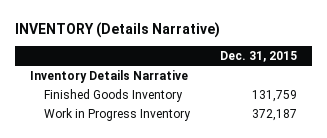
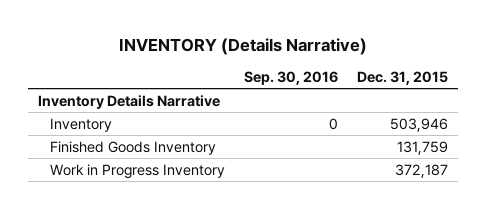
none -> [244,71,339,86] Sep. 30, 2016
none -> [50,117,113,132] Inventory

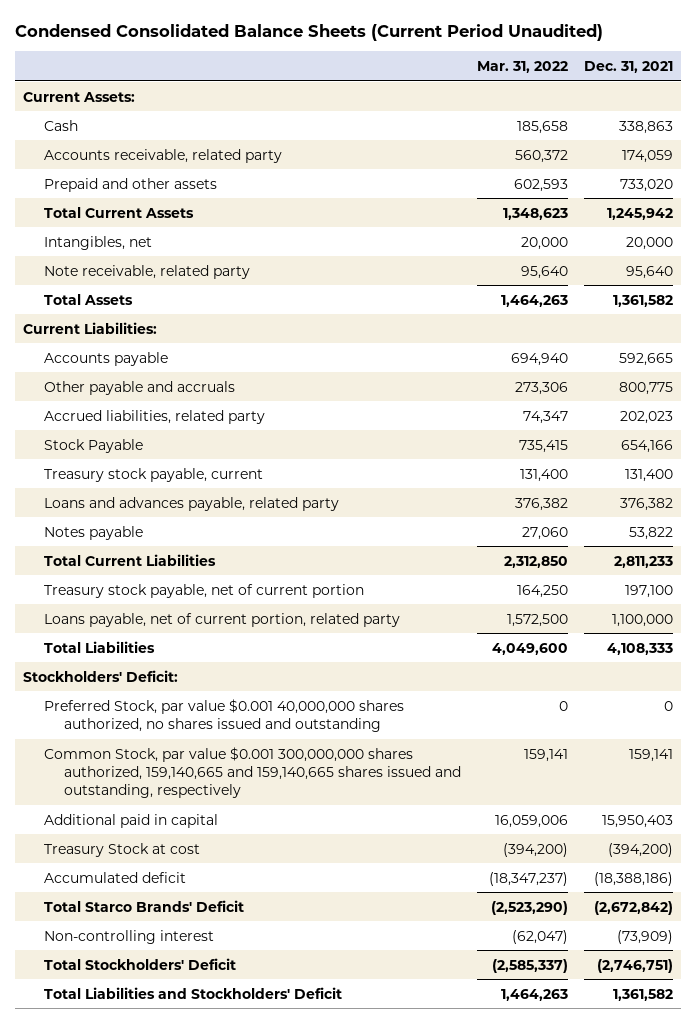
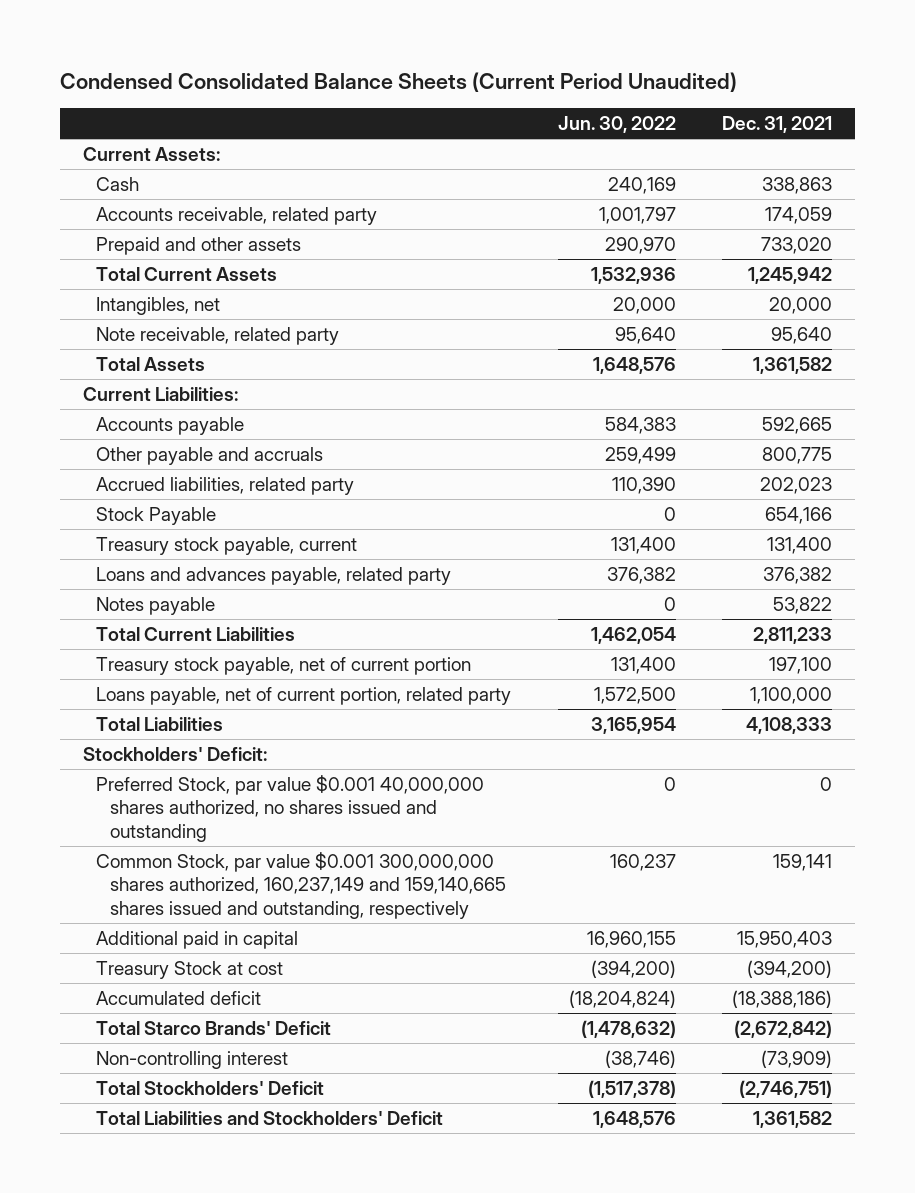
[477,60,569,73] Mar. 31, 2022 -> none
none -> [557,115,676,133] Jun. 30, 2022
[43,746,462,799] Common Stock, par value $0.001 300,000,000 shares authorized, 159,140,665 and 159,140,665 shares issued and outstanding, respectively -> [96,851,506,919] Common Stock, par value $0.001 300,000,000 shares authorized, 160,237,149 and 159,140,665 shares issued and outstanding, respectively

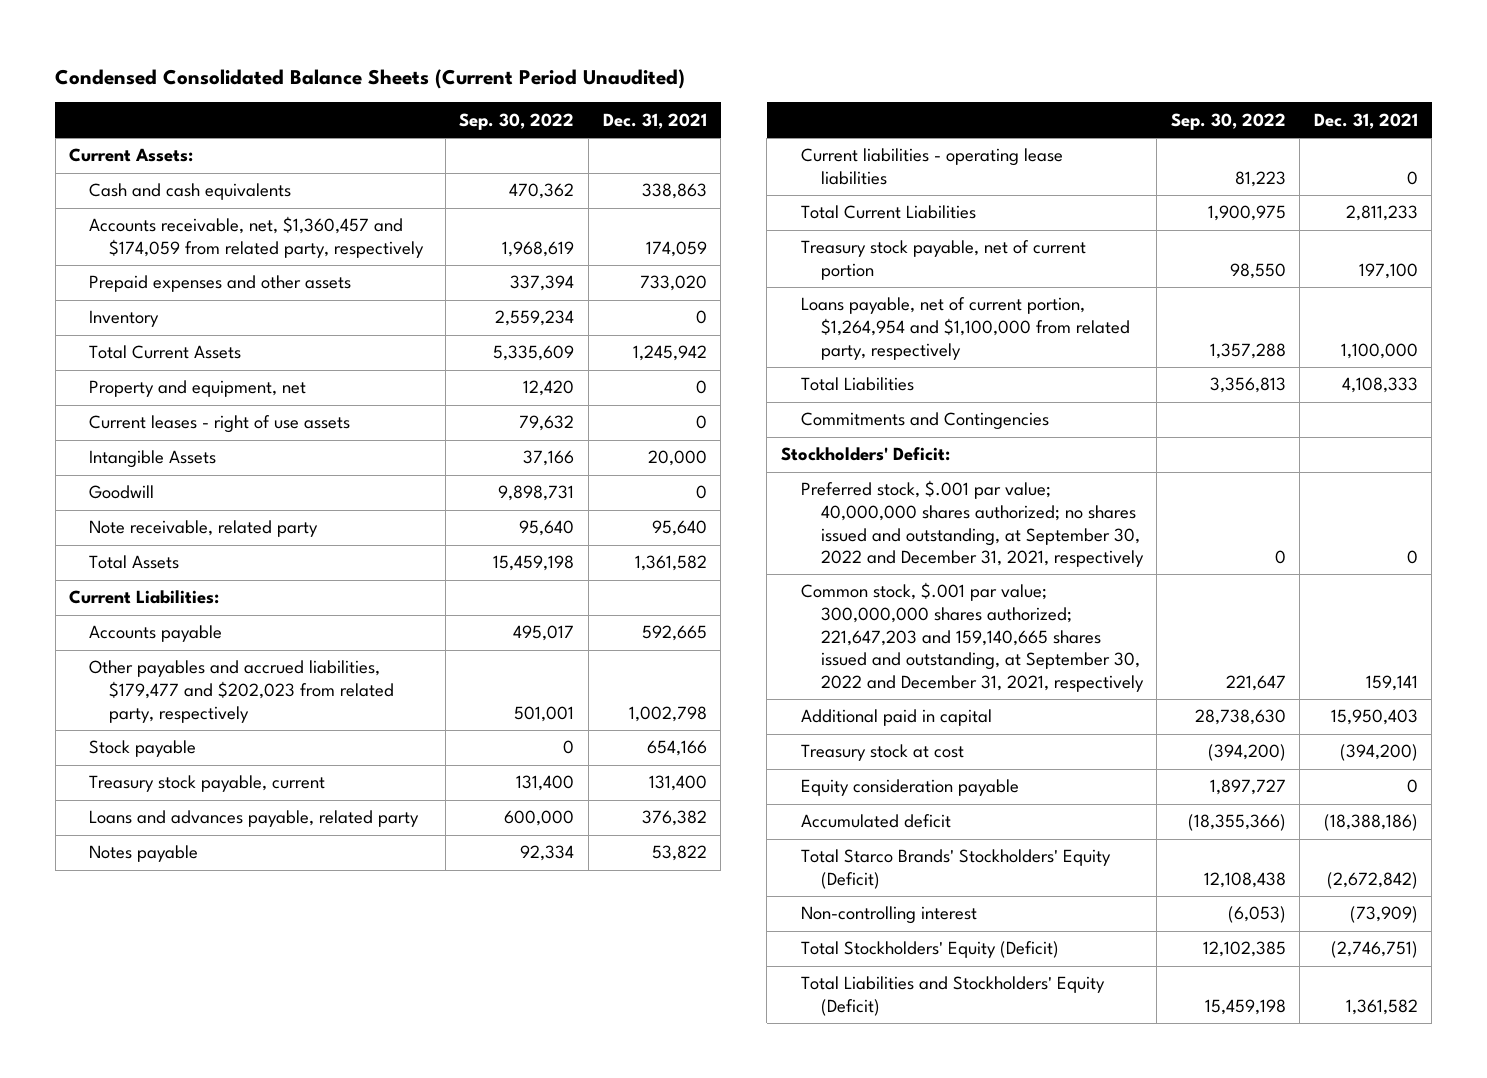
[557,115,676,133] Jun. 30, 2022 -> none
none -> [459,112,575,130] Sep. 30, 2022
[96,176,140,191] Cash -> [89,183,292,201] Cash and cash equivalents
[96,206,378,225] Accounts receivable, related party -> [89,216,425,258] Accounts receivable, net, $1,360,457 and $174,059 from related party, respectively
[96,236,302,255] Prepaid and other assets -> [89,275,352,293] Prepaid expenses and other assets
none -> [89,310,160,328] Inventory
none -> [89,380,307,398] Property and equipment, net
none -> [89,415,351,434] Current leases - right of use assets
[96,296,221,315] Intangibles, net -> [89,450,217,469] Intangible Assets
none -> [89,485,155,500] Goodwill
[96,446,324,465] Other payable and accruals -> none
[96,476,355,495] Accrued liabilities, related party -> none
none -> [89,660,395,723] Other payables and accrued liabilities, $179,477 and $202,023 from related party, respectively
[96,506,217,525] Stock Payable -> [89,740,197,758] Stock payable
none -> [800,148,1063,185] Current liabilities - operating lease liabilities
[96,686,512,705] Loans payable, net of current portion, related party -> [800,297,1130,360] Loans payable, net of current portion, $1,264,954 and $1,100,000 from related party, respectively
none -> [800,412,1049,431] Commitments and Contingencies
[96,774,485,842] Preferred Stock, par value $0.001 40,000,000 shares authorized, no shares issued and outstanding -> [800,480,1144,568] Preferred stock, $.001 par value; 40,000,000 shares authorized; no shares issued and outstanding, at September 30, 2022 and December 31, 2021, respectively
[96,851,506,919] Common Stock, par value $0.001 300,000,000 shares authorized, 160,237,149 and 159,140,665 shares issued and outstanding, respectively -> [800,582,1144,692] Common stock, $.001 par value; 300,000,000 shares authorized; 221,647,203 and 159,140,665 shares issued and outstanding, at September 30, 2022 and December 31, 2021, respectively
[96,960,284,979] Treasury Stock at cost -> [800,744,964,762] Treasury stock at cost
none -> [800,779,1019,797] Equity consideration payable
[96,1020,332,1035] Total Starco Brands' Deficit -> [800,849,1111,889] Total Starco Brands' Stockholders' Equity (Deficit)
[96,1080,325,1095] Total Stockholders' Deficit -> [800,941,1059,959] Total Stockholders' Equity (Deficit)
[96,1110,444,1125] Total Liabilities and Stockholders' Deficit -> [800,976,1105,1016] Total Liabilities and Stockholders' Equity (Deficit)

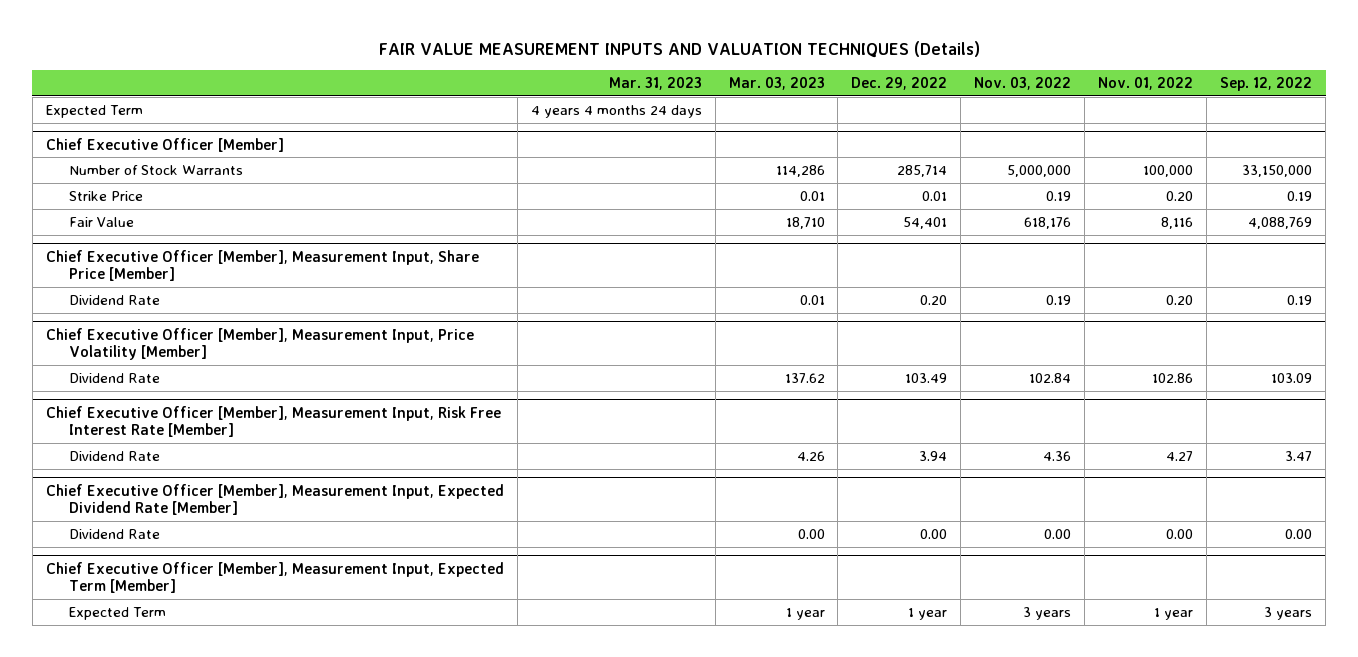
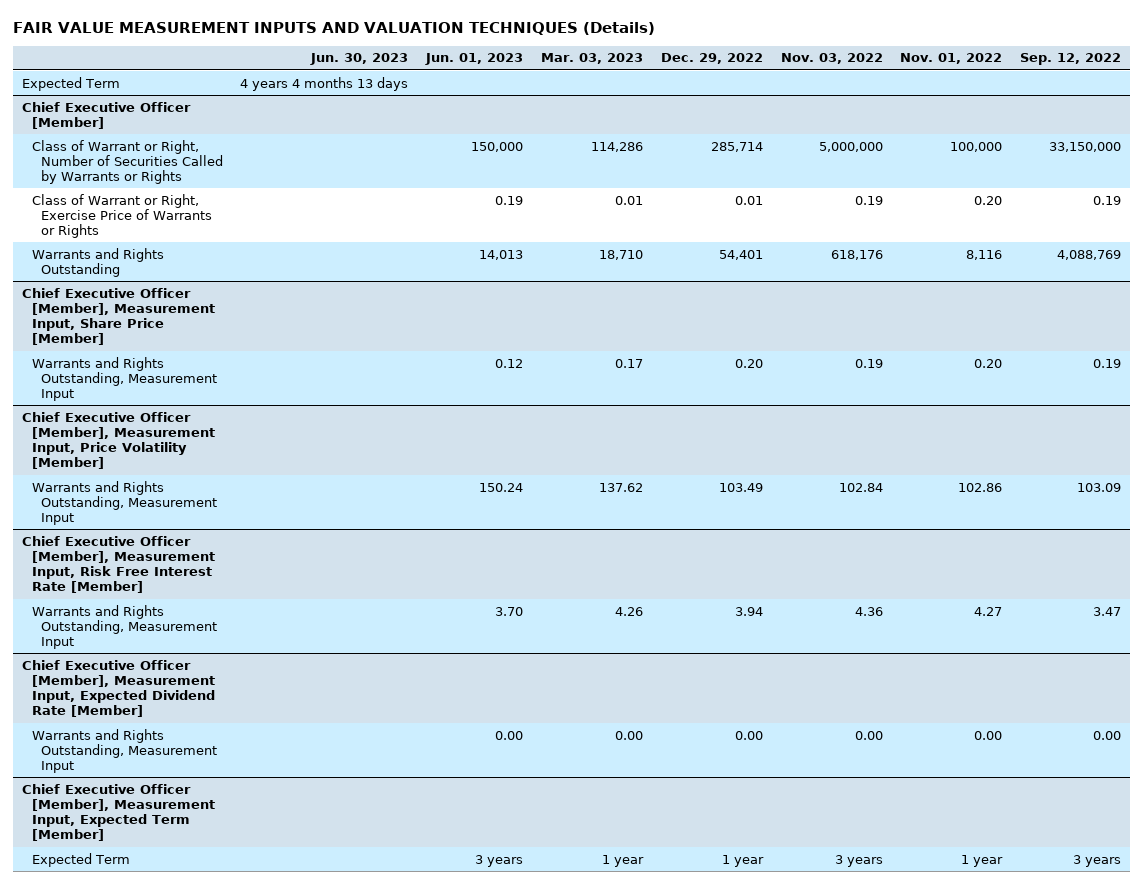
[608,76,702,90] Mar. 31, 2023 -> none
none -> [310,53,409,66] Jun. 30, 2023
none -> [425,53,524,66] Jun. 01, 2023
[69,164,244,175] Number of Stock Warrants -> [31,139,223,185] Class of Warrant or Right, Number of Securities Called by Warrants or Rights
[69,190,144,201] Strike Price -> [31,193,212,239] Class of Warrant or Right, Exercise Price of Warrants or Rights
[69,216,135,227] Fair Value -> [31,247,164,277] Warrants and Rights Outstanding
[69,294,161,305] Dividend Rate -> none
none -> [31,356,217,402] Warrants and Rights Outstanding, Measurement Input
[69,372,161,383] Dividend Rate -> [31,480,217,526] Warrants and Rights Outstanding, Measurement Input
[69,450,161,461] Dividend Rate -> [31,604,217,650] Warrants and Rights Outstanding, Measurement Input
[69,528,161,539] Dividend Rate -> [31,728,217,774] Warrants and Rights Outstanding, Measurement Input

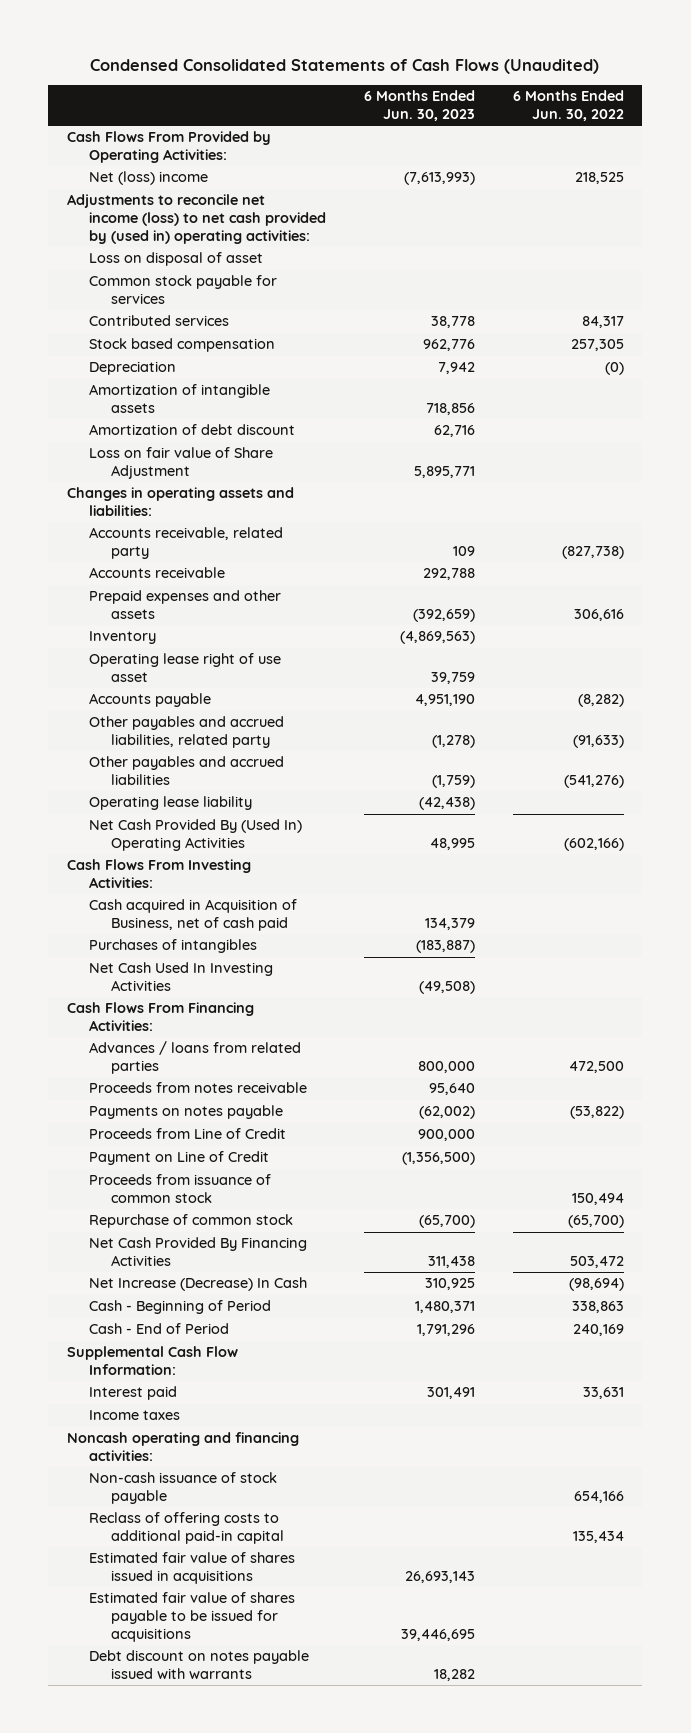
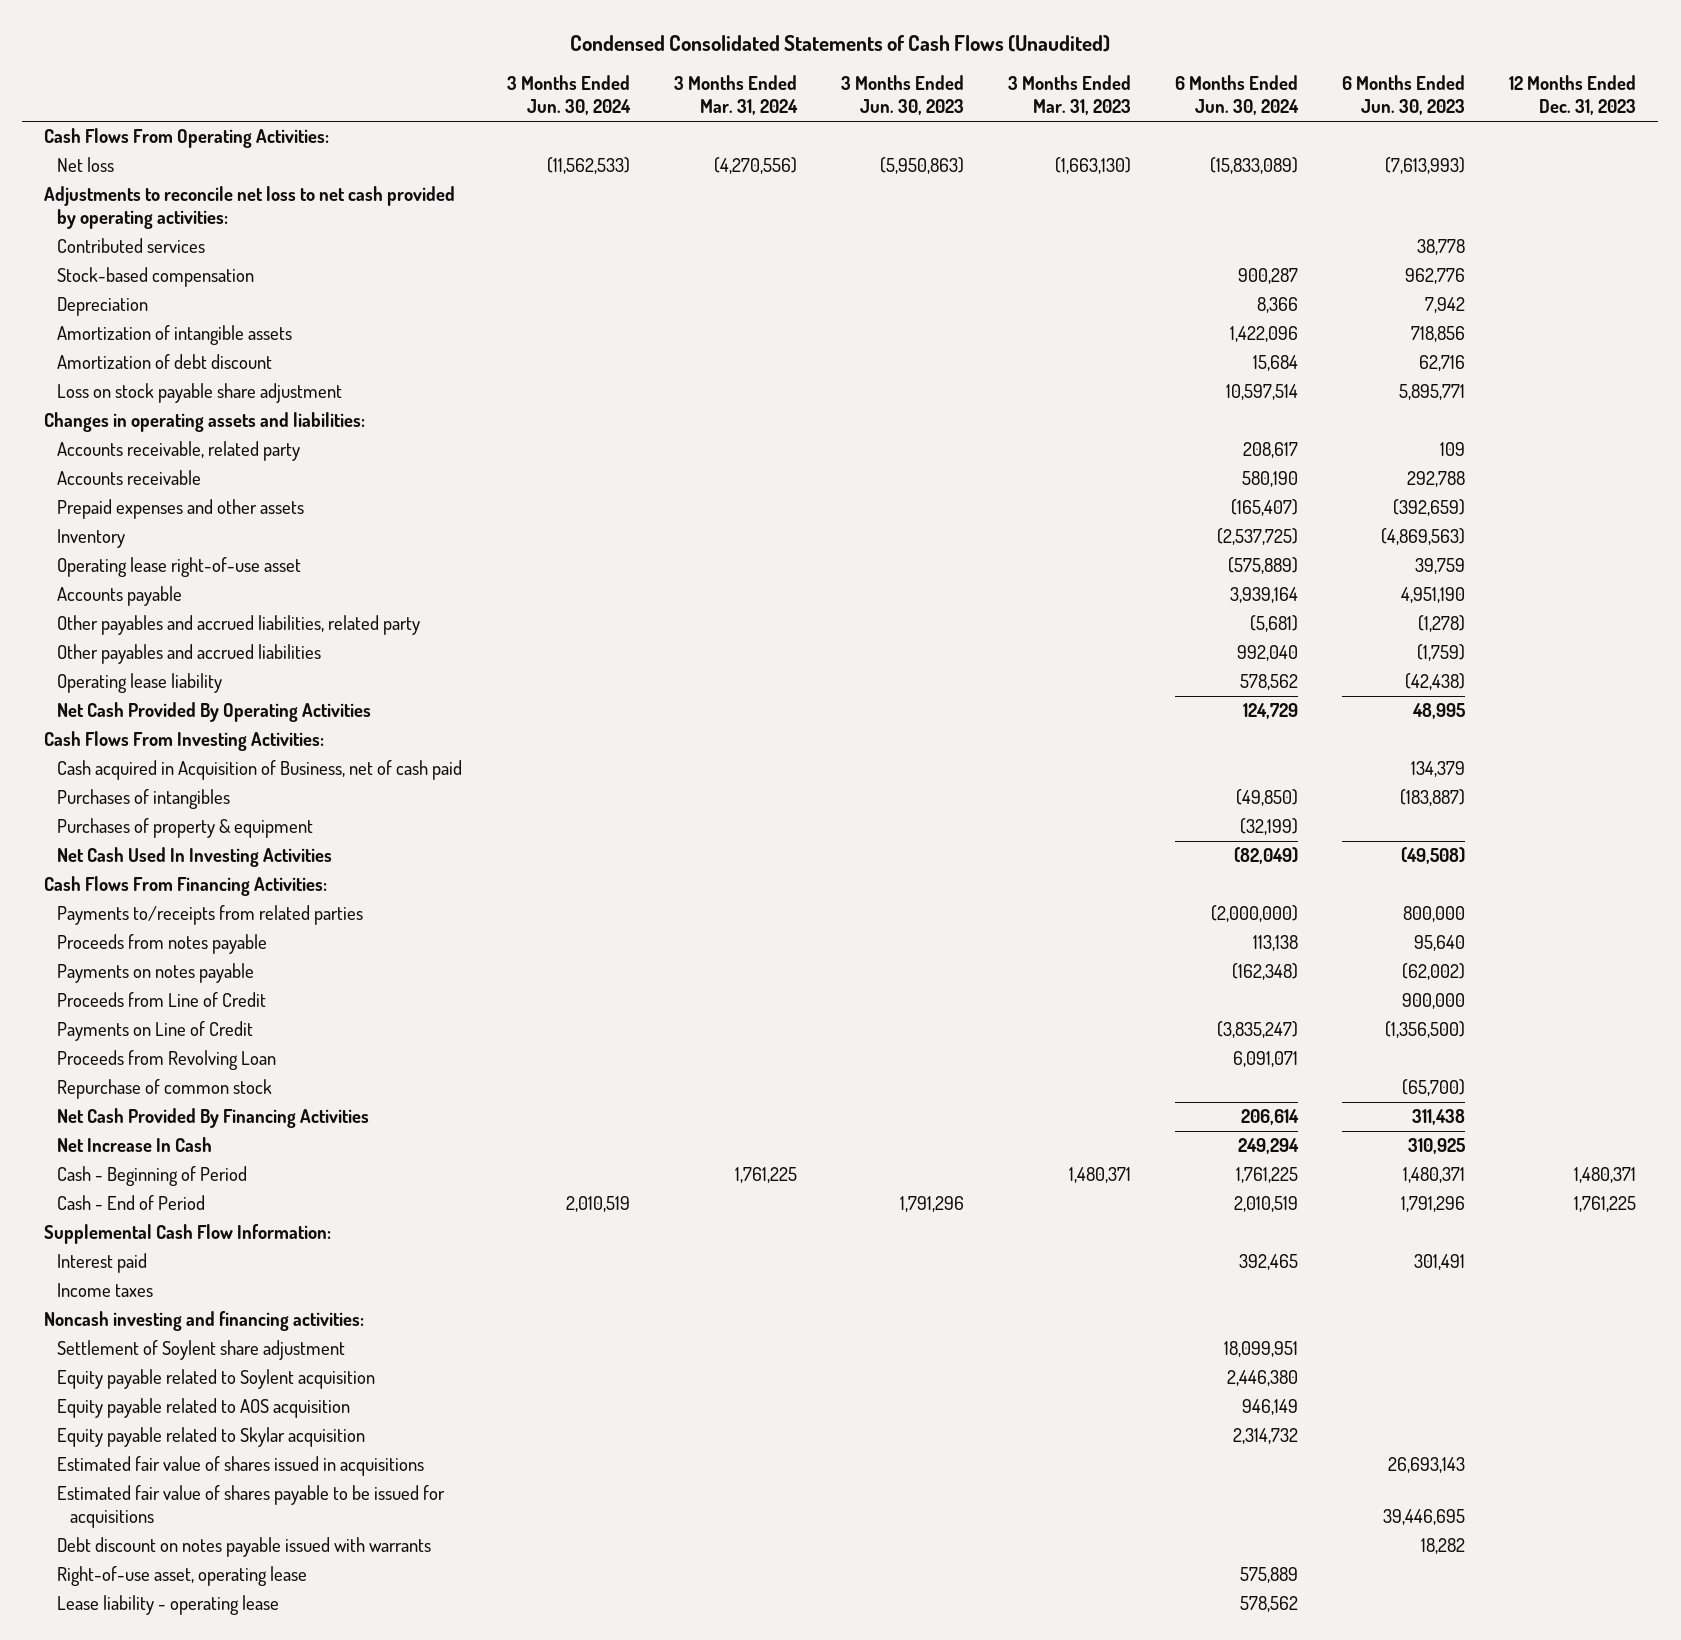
[512,90,624,122] 6 Months Ended Jun. 30, 2022 -> none
none -> [506,75,631,116] 3 Months Ended Jun. 30, 2024
none -> [673,75,798,116] 3 Months Ended Mar. 31, 2024
none -> [840,75,964,116] 3 Months Ended Jun. 30, 2023
none -> [1007,75,1131,116] 3 Months Ended Mar. 31, 2023
none -> [1175,75,1300,116] 6 Months Ended Jun. 30, 2024
none -> [1509,75,1637,116] 12 Months Ended Dec. 31, 2023
[88,252,263,267] Loss on disposal of asset -> none
[88,275,277,305] Common stock payable for services -> none
[67,131,272,164] Cash Flows From Provided by Operating Activities: -> [44,128,330,149] Cash Flows From Operating Activities:
[88,171,208,186] Net (loss) income -> [57,157,115,173] Net loss
[67,194,326,244] Adjustments to reconcile net income (loss) to net cash provided by (used in) operating activities: -> [44,186,456,230] Adjustments to reconcile net loss to net cash provided by operating activities:
[88,338,275,353] Stock based compensation -> [57,267,255,288] Stock-based compensation
[88,447,273,480] Loss on fair value of Share Adjustment -> [57,383,343,404] Loss on stock payable share adjustment
[88,653,281,683] Operating lease right of use asset -> [57,557,302,578] Operating lease right-of-use asset
[88,819,302,852] Net Cash Provided By (Used In) Operating Activities -> [57,702,372,723] Net Cash Provided By Operating Activities
none -> [57,818,314,839] Purchases of property & equipment
[88,1041,301,1075] Advances / loans from related parties -> none
none -> [57,905,364,926] Payments to/receipts from related parties
[88,1082,307,1094] Proceeds from notes receivable -> [57,934,268,955] Proceeds from notes payable
[88,1174,271,1204] Proceeds from issuance of common stock -> none
[88,1151,269,1166] Payment on Line of Credit -> [57,1021,254,1042] Payments on Line of Credit
none -> [57,1050,277,1071] Proceeds from Revolving Loan
[88,1277,307,1292] Net Increase (Decrease) In Cash -> [57,1137,213,1153] Net Increase In Cash
[88,1472,277,1505] Non-cash issuance of stock payable -> none
[88,1512,284,1545] Reclass of offering costs to additional paid-in capital -> none
[67,1432,300,1462] Noncash operating and financing activities: -> [44,1311,365,1332] Noncash investing and financing activities:
none -> [57,1340,346,1361] Settlement of Soylent share adjustment
none -> [57,1369,376,1390] Equity payable related to Soylent acquisition
none -> [57,1398,351,1419] Equity payable related to AOS acquisition
none -> [57,1427,366,1448] Equity payable related to Skylar acquisition
none -> [57,1566,308,1587] Right-of-use asset, operating lease
none -> [57,1595,280,1616] Lease liability - operating lease

